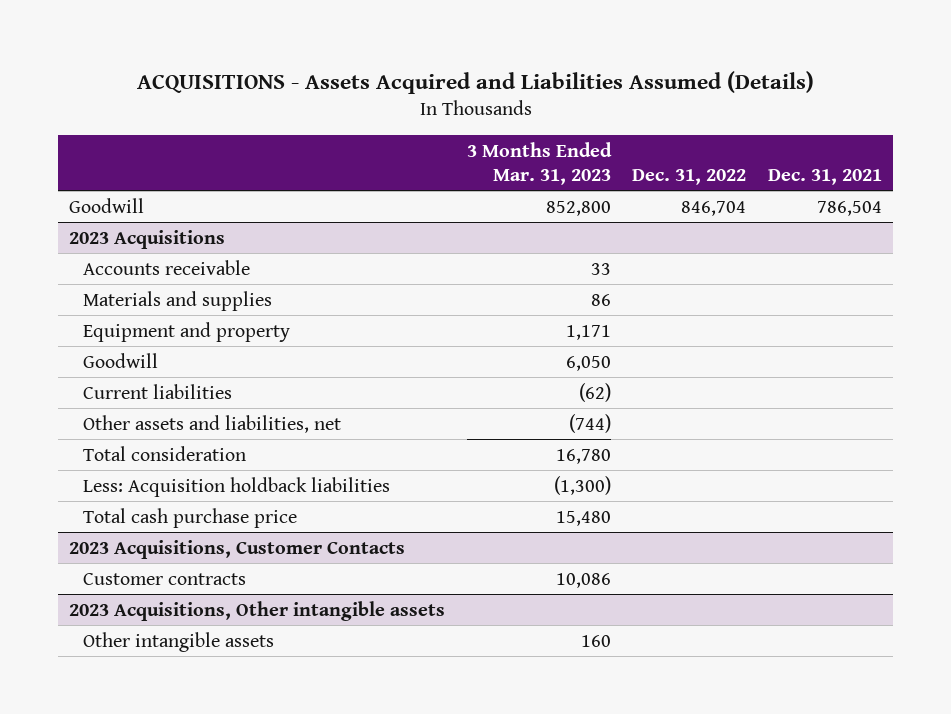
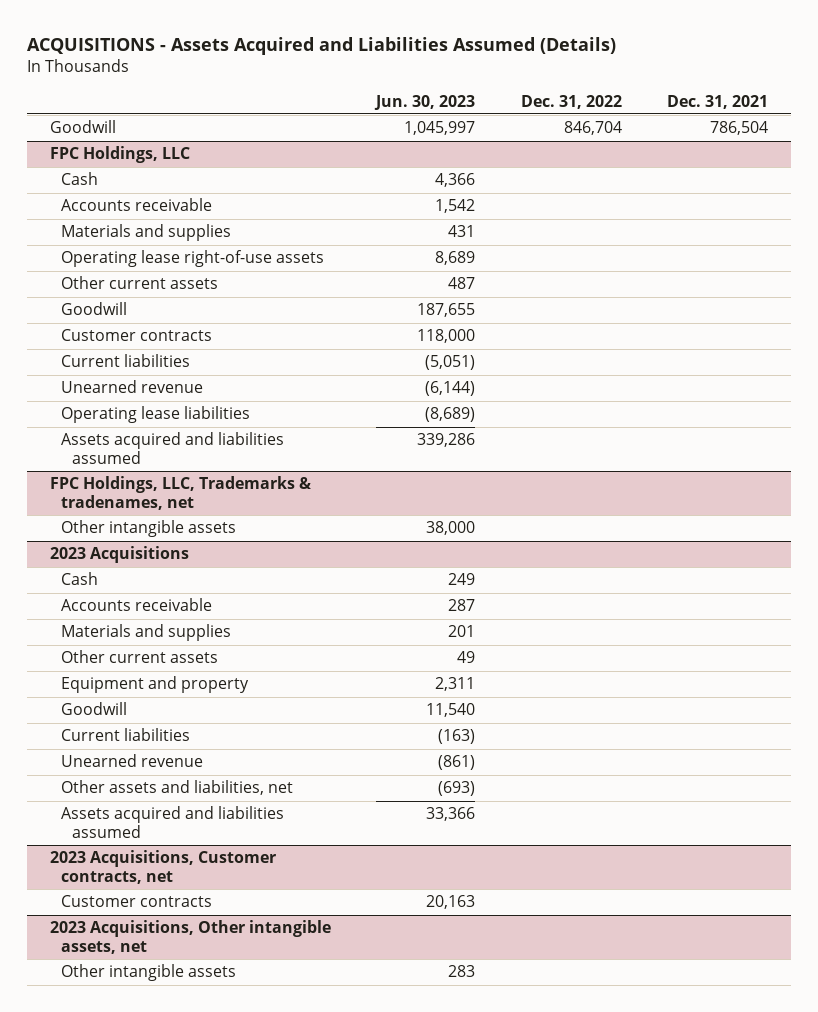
[466,141,612,185] 3 Months Ended Mar. 31, 2023 -> none
none -> [374,94,476,110] Jun. 30, 2023
none -> [49,146,190,164] FPC Holdings, LLC
none -> [61,172,99,186] Cash
none -> [61,198,213,212] Accounts receivable
none -> [61,224,232,242] Materials and supplies
none -> [61,250,325,268] Operating lease right-of-use assets
none -> [61,276,219,290] Other current assets
none -> [61,302,128,316] Goodwill
none -> [61,329,213,342] Customer contracts
none -> [61,354,191,368] Current liabilities
none -> [61,380,204,394] Unearned revenue
none -> [61,406,251,424] Operating lease liabilities
none -> [61,432,285,465] Assets acquired and liabilities assumed
none -> [49,476,311,511] FPC Holdings, LLC, Trademarks & tradenames, net
none -> [61,520,237,538] Other intangible assets
none -> [61,572,99,586] Cash
none -> [61,650,219,664] Other current assets
none -> [61,754,204,768] Unearned revenue
[83,476,391,497] Less: Acquisition holdback liabilities -> none
[83,507,298,528] Total cash purchase price -> none
[83,445,247,461] Total consideration -> [61,806,285,839] Assets acquired and liabilities assumed
[68,539,405,559] 2023 Acquisitions, Customer Contacts -> [49,850,276,885] 2023 Acquisitions, Customer contracts, net
[68,600,445,621] 2023 Acquisitions, Other intangible assets -> [49,920,331,955] 2023 Acquisitions, Other intangible assets, net

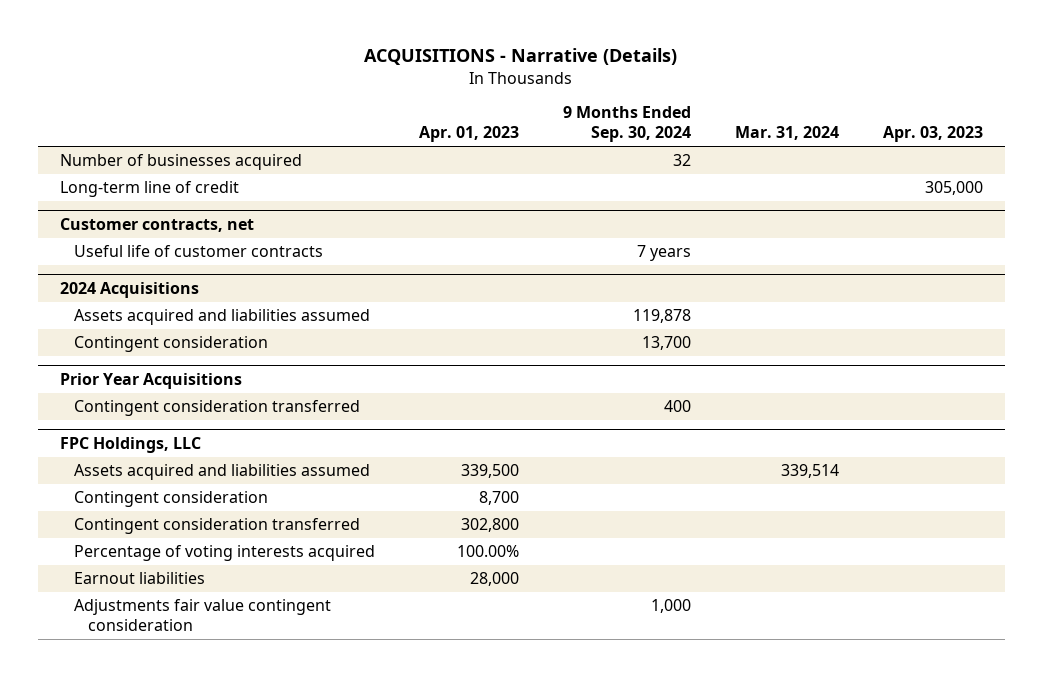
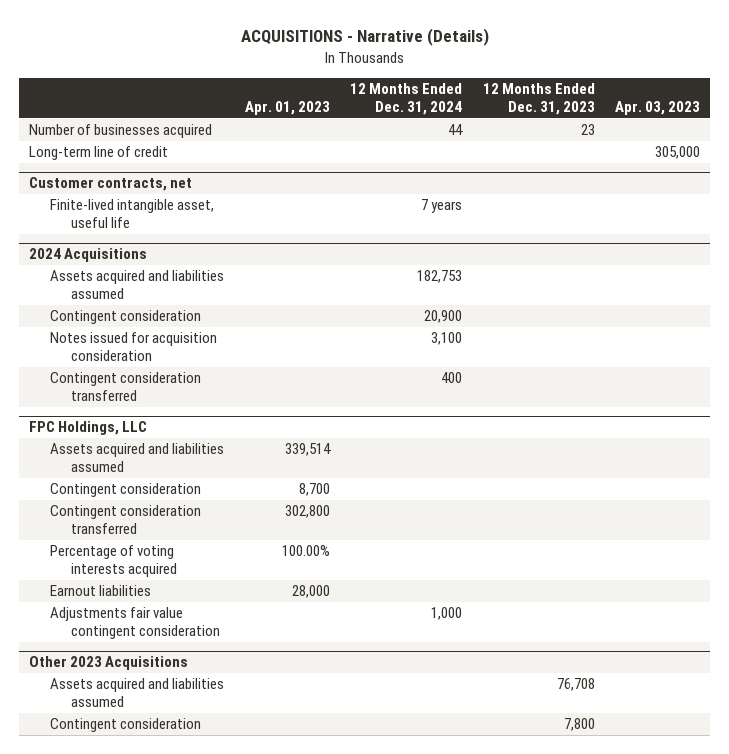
[562,106,691,143] 9 Months Ended Sep. 30, 2024 -> none
[735,126,840,141] Mar. 31, 2024 -> none
none -> [350,82,463,116] 12 Months Ended Dec. 31, 2024
none -> [482,82,595,116] 12 Months Ended Dec. 31, 2023
[73,245,323,258] Useful life of customer contracts -> [50,199,215,229] Finite-lived intangible asset, useful life
[59,373,242,390] Prior Year Acquisitions -> none
[73,400,360,417] Contingent consideration transferred -> none
none -> [50,332,218,362] Notes issued for acquisition consideration
none -> [50,372,202,402] Contingent consideration transferred
[460,464,519,479] 339,500 -> [284,443,331,457] 339,514
none -> [29,656,189,671] Other 2023 Acquisitions
none -> [50,678,225,708] Assets acquired and liabilities assumed
none -> [50,718,202,733] Contingent consideration

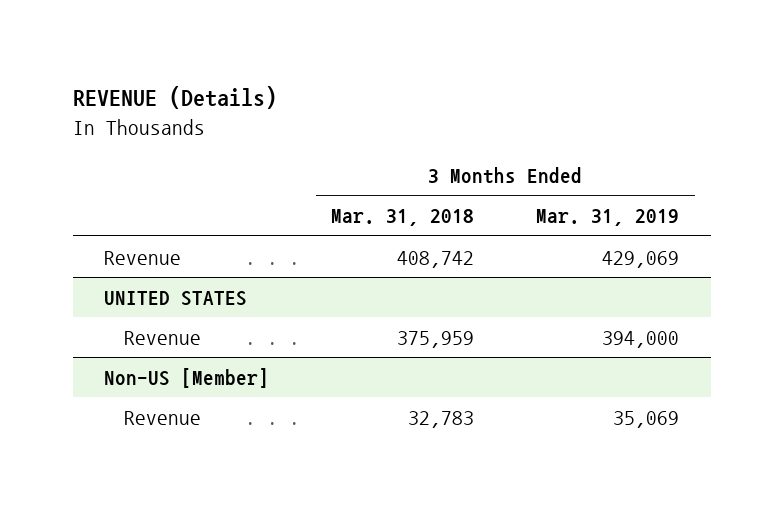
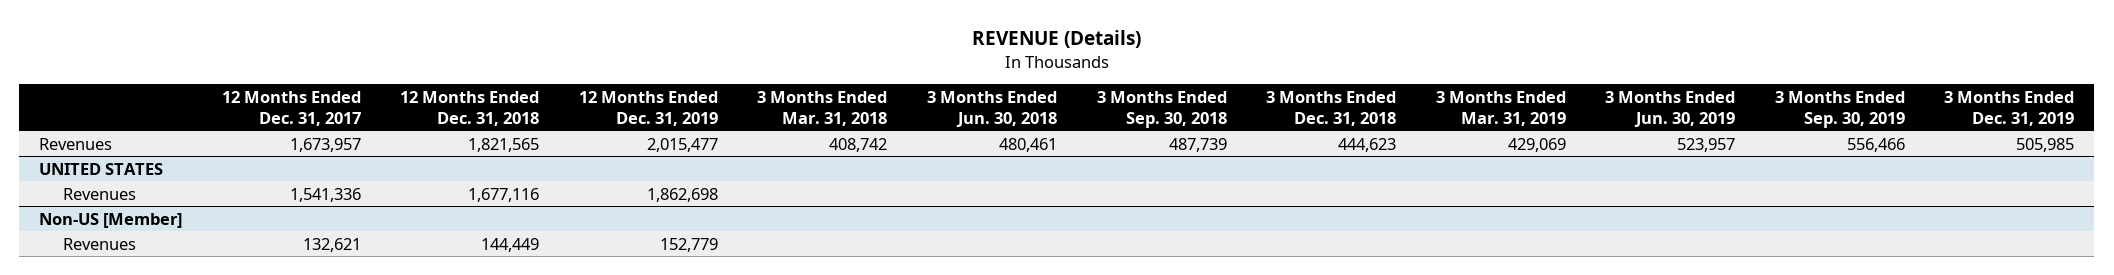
none -> [221,90,361,126] 12 Months Ended Dec. 31, 2017
none -> [400,90,540,126] 12 Months Ended Dec. 31, 2018
none -> [578,90,718,126] 12 Months Ended Dec. 31, 2019
none -> [927,90,1058,127] 3 Months Ended Jun. 30, 2018
none -> [1096,90,1227,128] 3 Months Ended Sep. 30, 2018
none -> [1266,90,1397,126] 3 Months Ended Dec. 31, 2018
none -> [1605,90,1736,127] 3 Months Ended Jun. 30, 2019
none -> [1774,90,1905,128] 3 Months Ended Sep. 30, 2019
none -> [1944,90,2075,126] 3 Months Ended Dec. 31, 2019
[103,250,181,265] Revenue -> [39,137,113,150] Revenues
[123,330,201,345] Revenue -> none
none -> [62,187,136,200] Revenues
[123,410,201,425] Revenue -> none
none -> [62,237,136,250] Revenues

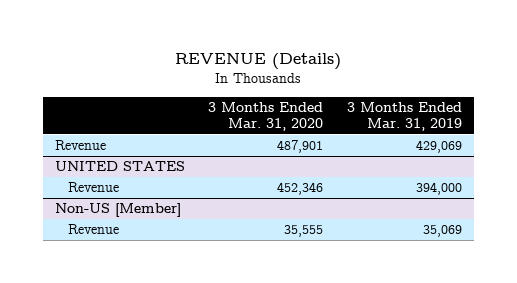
[221,90,361,126] 12 Months Ended Dec. 31, 2017 -> none
[400,90,540,126] 12 Months Ended Dec. 31, 2018 -> none
[578,90,718,126] 12 Months Ended Dec. 31, 2019 -> none
[757,90,888,126] 3 Months Ended Mar. 31, 2018 -> none
[927,90,1058,127] 3 Months Ended Jun. 30, 2018 -> none
[1096,90,1227,128] 3 Months Ended Sep. 30, 2018 -> none
[1266,90,1397,126] 3 Months Ended Dec. 31, 2018 -> none
[1605,90,1736,127] 3 Months Ended Jun. 30, 2019 -> none
[1774,90,1905,128] 3 Months Ended Sep. 30, 2019 -> none
[1944,90,2075,126] 3 Months Ended Dec. 31, 2019 -> none
none -> [208,101,324,131] 3 Months Ended Mar. 31, 2020
[39,137,113,150] Revenues -> [54,140,106,151] Revenue
[62,187,136,200] Revenues -> none
none -> [68,182,120,193] Revenue
[62,237,136,250] Revenues -> none
none -> [68,224,120,235] Revenue

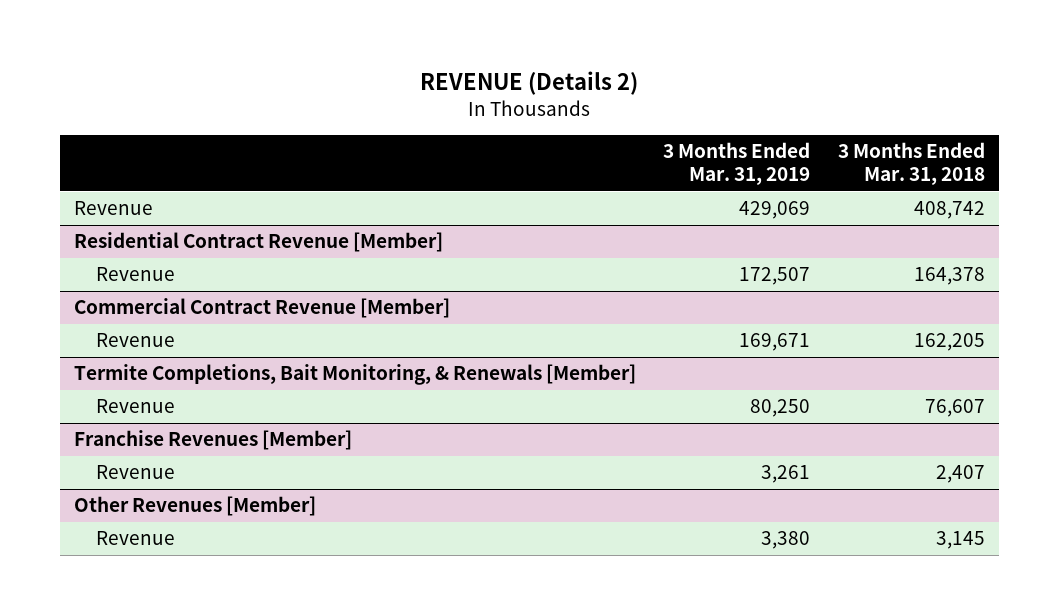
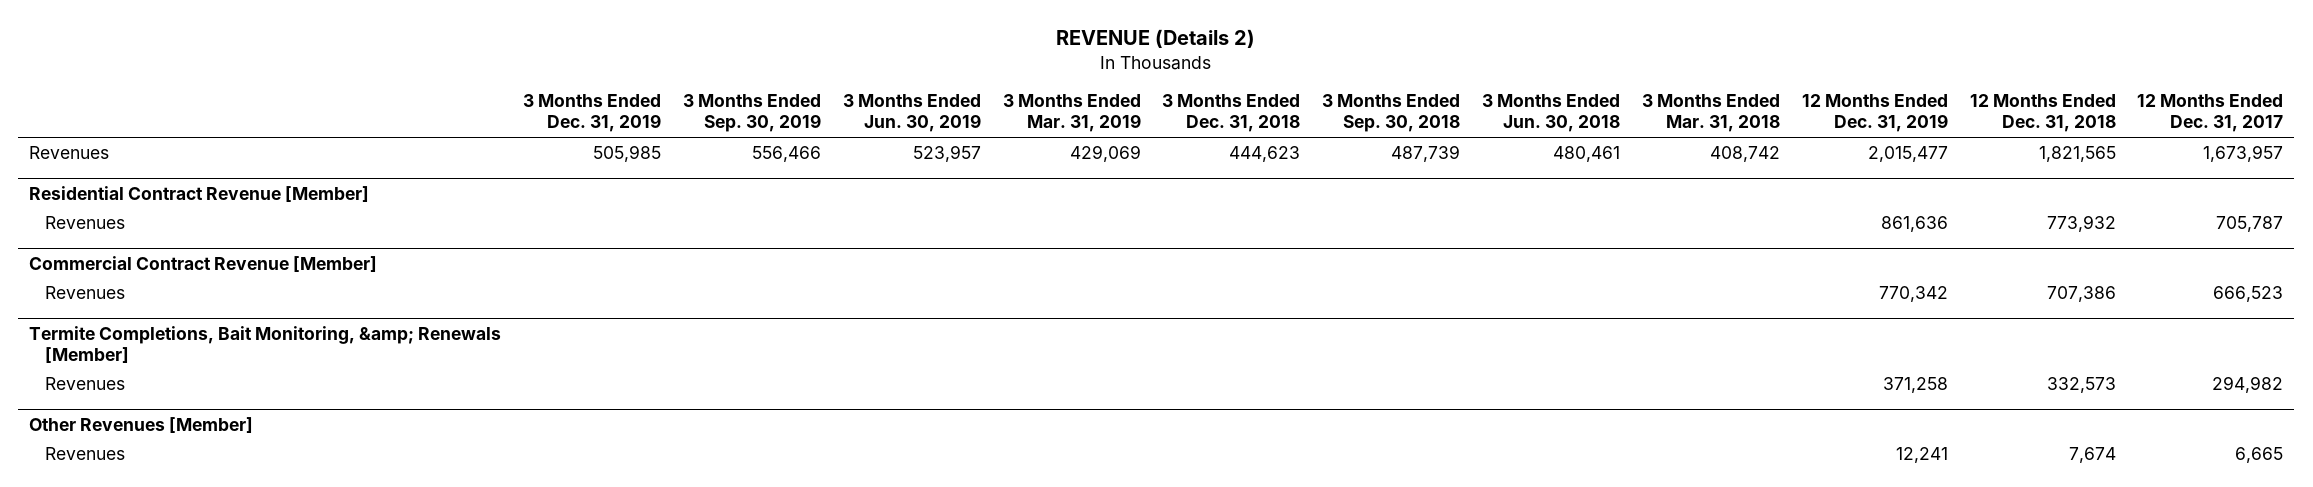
none -> [523,94,662,133] 3 Months Ended Dec. 31, 2019
none -> [683,94,822,133] 3 Months Ended Sep. 30, 2019
none -> [842,94,981,133] 3 Months Ended Jun. 30, 2019
none -> [1162,94,1301,133] 3 Months Ended Dec. 31, 2018
none -> [1322,94,1461,133] 3 Months Ended Sep. 30, 2018
none -> [1482,94,1621,133] 3 Months Ended Jun. 30, 2018
none -> [1801,94,1948,133] 12 Months Ended Dec. 31, 2019
none -> [1969,94,2116,133] 12 Months Ended Dec. 31, 2018
none -> [2137,94,2284,133] 12 Months Ended Dec. 31, 2017
[73,201,153,216] Revenue -> [29,146,110,160] Revenues
[95,267,175,282] Revenue -> none
none -> [45,216,126,230] Revenues
[95,333,175,348] Revenue -> none
[95,399,175,414] Revenue -> none
[73,430,352,451] Franchise Revenues [Member] -> none
[95,465,175,480] Revenue -> none
none -> [45,286,126,300] Revenues
[73,364,636,386] Termite Completions, Bait Monitoring, & Renewals [Member] -> [29,325,502,363] Termite Completions, Bait Monitoring, &amp; Renewals [Member]
none -> [45,377,126,391] Revenues
[95,531,175,546] Revenue -> none
none -> [45,447,126,461] Revenues

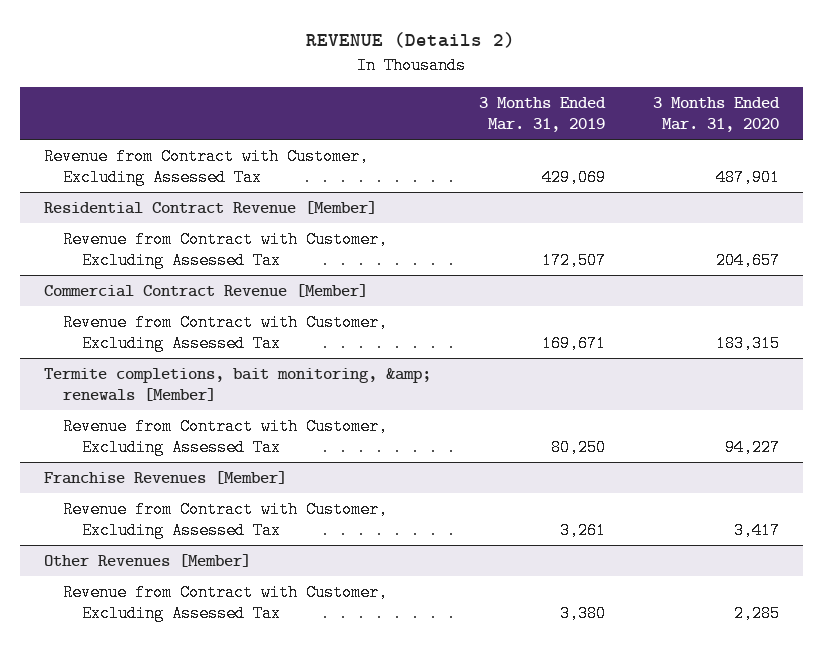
[523,94,662,133] 3 Months Ended Dec. 31, 2019 -> none
[683,94,822,133] 3 Months Ended Sep. 30, 2019 -> none
[842,94,981,133] 3 Months Ended Jun. 30, 2019 -> none
[1162,94,1301,133] 3 Months Ended Dec. 31, 2018 -> none
[1322,94,1461,133] 3 Months Ended Sep. 30, 2018 -> none
[1482,94,1621,133] 3 Months Ended Jun. 30, 2018 -> none
[1641,94,1780,133] 3 Months Ended Mar. 31, 2018 -> none
[1801,94,1948,133] 12 Months Ended Dec. 31, 2019 -> none
[1969,94,2116,133] 12 Months Ended Dec. 31, 2018 -> none
[2137,94,2284,133] 12 Months Ended Dec. 31, 2017 -> none
none -> [653,96,781,132] 3 Months Ended Mar. 31, 2020
[29,146,110,160] Revenues -> [43,147,369,186] Revenue from Contract with Customer, Excluding Assessed Tax
[45,216,126,230] Revenues -> none
none -> [62,230,388,269] Revenue from Contract with Customer, Excluding Assessed Tax
[45,286,126,300] Revenues -> none
[45,377,126,391] Revenues -> none
none -> [62,313,388,352] Revenue from Contract with Customer, Excluding Assessed Tax
[29,325,502,363] Termite Completions, Bait Monitoring, &amp; Renewals [Member] -> [43,367,431,401] Termite completions, bait monitoring, &amp; renewals [Member]
none -> [62,417,388,456] Revenue from Contract with Customer, Excluding Assessed Tax
none -> [43,470,287,484] Franchise Revenues [Member]
none -> [62,500,388,539] Revenue from Contract with Customer, Excluding Assessed Tax
[45,447,126,461] Revenues -> none
none -> [62,583,388,622] Revenue from Contract with Customer, Excluding Assessed Tax

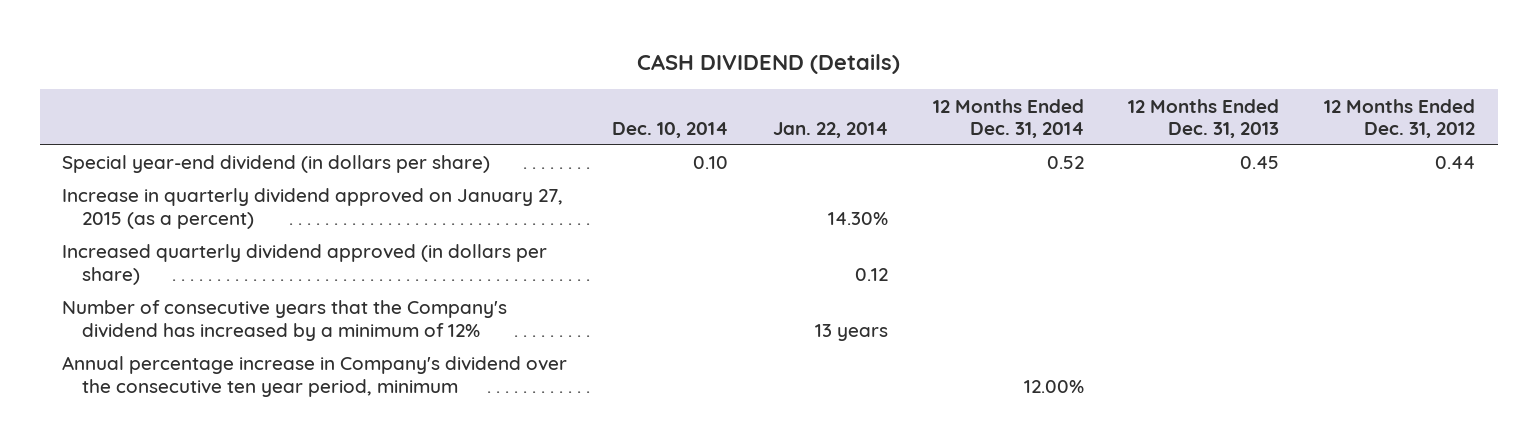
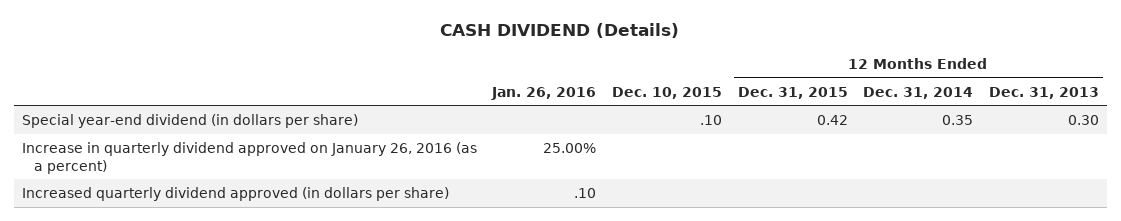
[612,121,729,138] Dec. 10, 2014 -> none
[772,121,888,138] Jan. 22, 2014 -> none
[1324,98,1476,138] 12 Months Ended Dec. 31, 2012 -> none
none -> [491,86,597,100] Jan. 26, 2016
none -> [611,86,722,99] Dec. 10, 2015
none -> [737,86,848,99] Dec. 31, 2015
[1046,156,1084,170] 0.52 -> [942,114,974,125] 0.35
[1240,156,1280,170] 0.45 -> [1068,114,1100,125] 0.30
[62,188,564,229] Increase in quarterly dividend approved on January 27, 2015 (as a percent) -> [21,141,477,174] Increase in quarterly dividend approved on January 26, 2016 (as a percent)
[62,300,508,341] Number of consecutive years that the Company's dividend has increased by a minimum of 12% -> none
[62,356,568,397] Annual percentage increase in Company's dividend over the consecutive ten year period, minimum -> none

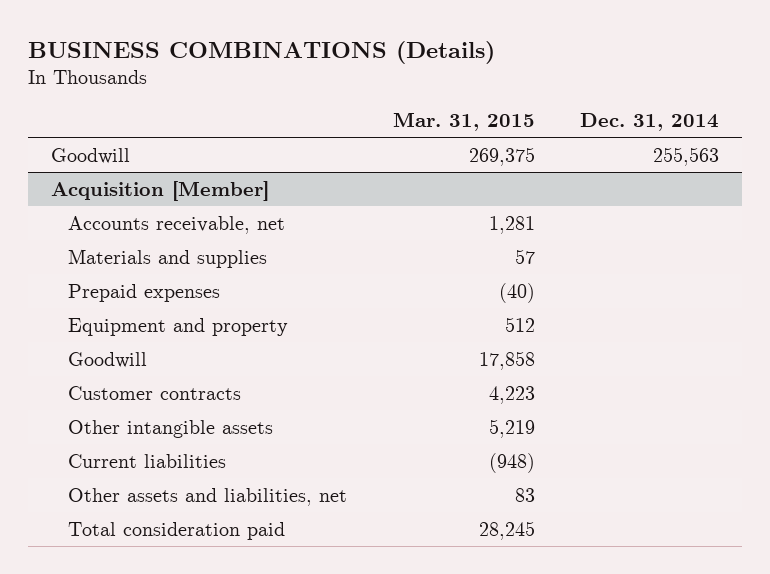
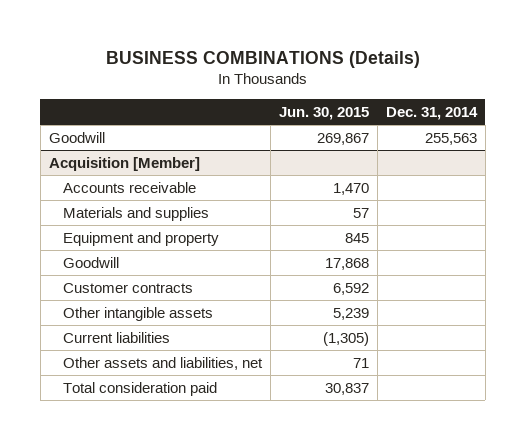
[392,111,535,131] Mar. 31, 2015 -> none
none -> [279,107,370,121] Jun. 30, 2015
[67,215,285,234] Accounts receivable, net -> [63,181,197,193] Accounts receivable
[67,283,220,302] Prepaid expenses -> none

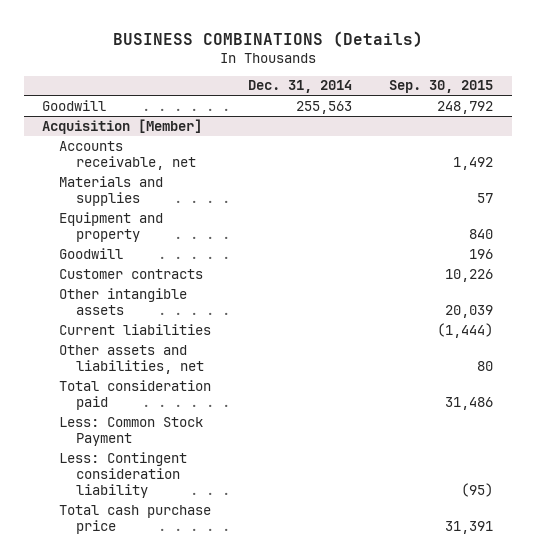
[279,107,370,121] Jun. 30, 2015 -> none
none -> [389,80,494,94] Sep. 30, 2015
[63,181,197,193] Accounts receivable -> [59,140,196,170] Accounts receivable, net
none -> [59,416,204,446] Less: Common Stock Payment
none -> [59,451,188,498] Less: Contingent consideration liability
none -> [59,504,212,534] Total cash purchase price

